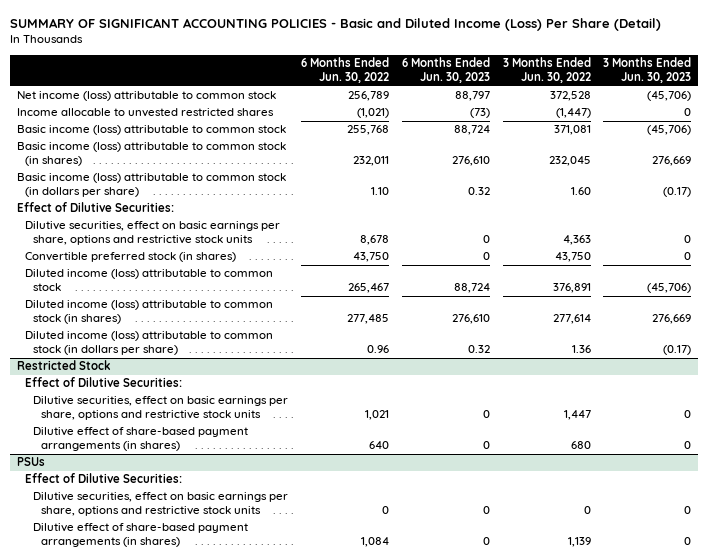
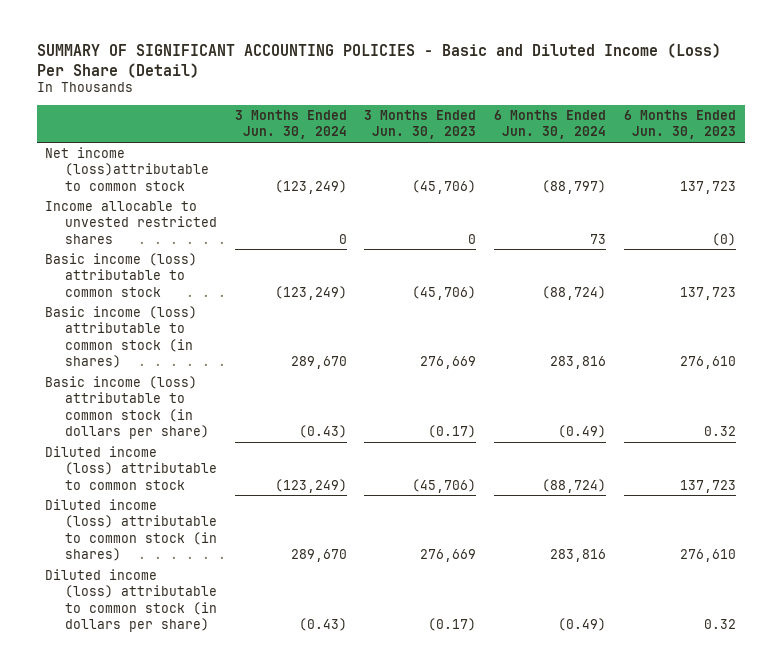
[300,57,389,84] 6 Months Ended Jun. 30, 2022 -> none
[502,57,591,84] 3 Months Ended Jun. 30, 2022 -> none
none -> [234,109,347,140] 3 Months Ended Jun. 30, 2024
none -> [494,109,607,140] 6 Months Ended Jun. 30, 2024
[16,91,276,102] Net income (loss) attributable to common stock -> [45,146,209,191] Net income (loss)attributable to common stock
[454,91,490,102] 88,797 -> [679,180,736,194] 137,723
[469,108,490,119] (73) -> [711,232,736,246] (0)
[453,125,490,136] 88,724 -> [679,286,736,300] 137,723
[16,202,174,213] Effect of Dilutive Securities: -> none
[24,221,280,246] Dilutive securities, effect on basic earnings per share, options and restrictive stock units -> none
[24,252,236,263] Convertible preferred stock (in shares) -> none
[453,283,490,294] 88,724 -> [679,479,736,493] 137,723
[16,360,111,371] Restricted Stock -> none
[24,377,182,388] Effect of Dilutive Securities: -> none
[32,396,288,421] Dilutive securities, effect on basic earnings per share, options and restrictive stock units -> none
[32,427,248,452] Dilutive effect of share-based payment arrangements (in shares) -> none
[16,457,45,467] PSUs -> none
[24,473,182,484] Effect of Dilutive Securities: -> none
[32,492,288,517] Dilutive securities, effect on basic earnings per share, options and restrictive stock units -> none
[32,523,248,548] Dilutive effect of share-based payment arrangements (in shares) -> none

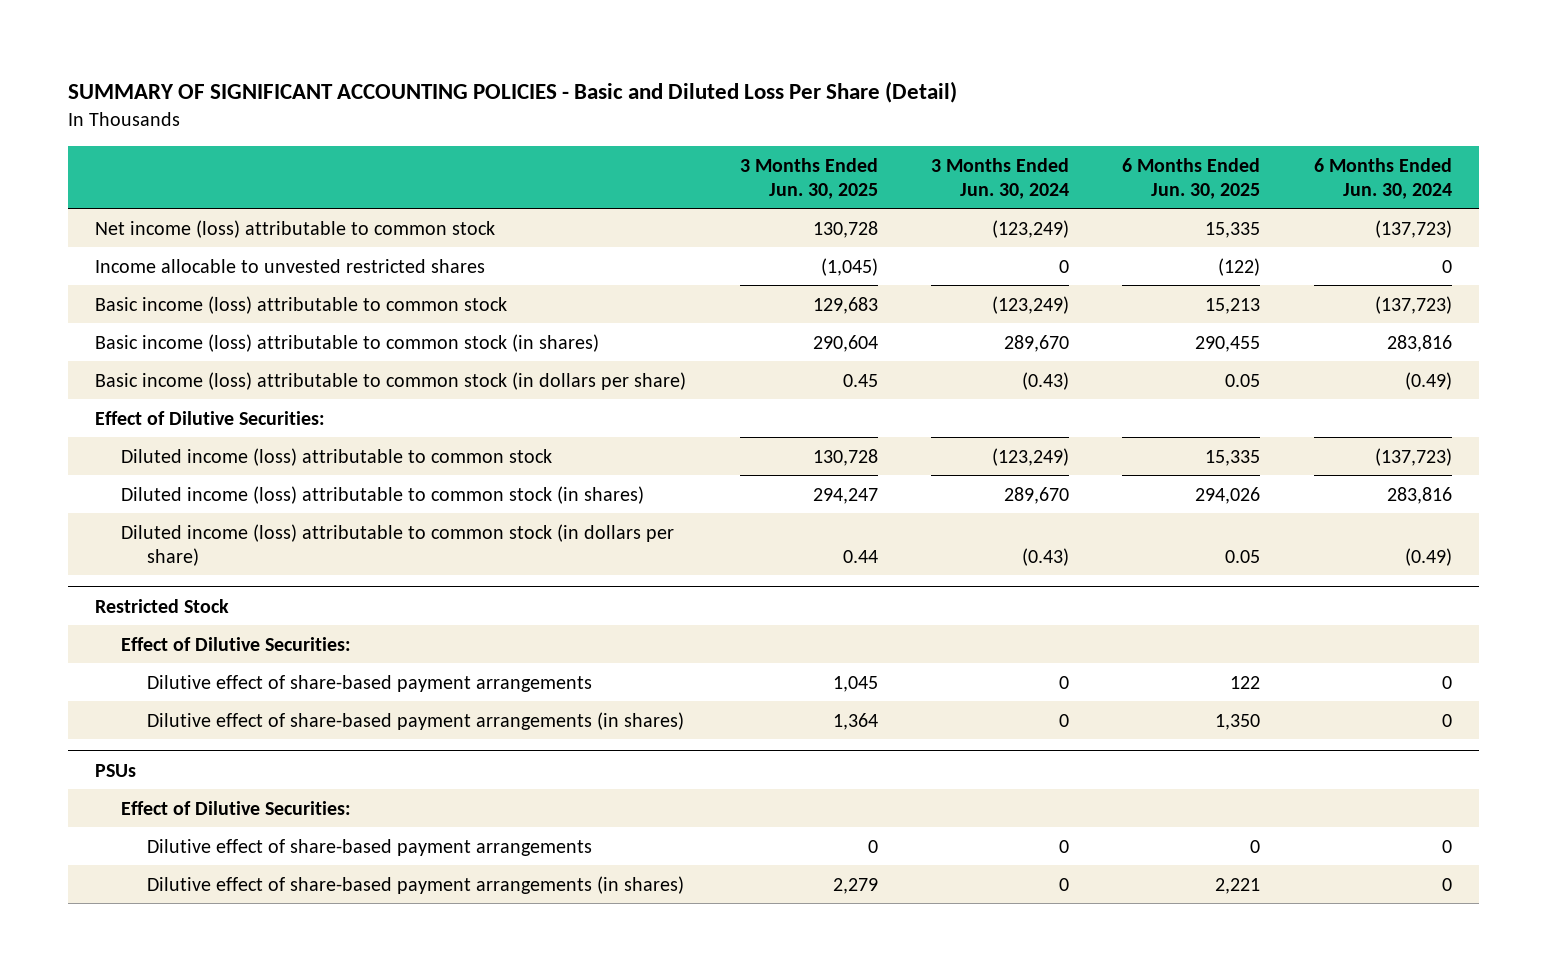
[36,43,721,78] SUMMARY OF SIGNIFICANT ACCOUNTING POLICIES - Basic and Diluted Income (Loss) Per Share (Detail) -> [68,81,958,104] SUMMARY OF SIGNIFICANT ACCOUNTING POLICIES - Basic and Diluted Loss Per Share (Detail)
[364,109,477,140] 3 Months Ended Jun. 30, 2023 -> none
[623,109,736,140] 6 Months Ended Jun. 30, 2023 -> none
none -> [739,157,878,199] 3 Months Ended Jun. 30, 2025
none -> [1122,157,1261,199] 6 Months Ended Jun. 30, 2025
[45,146,209,191] Net income (loss)attributable to common stock -> [95,219,496,238] Net income (loss) attributable to common stock
[542,179,607,194] (88,797) -> [1374,219,1452,238] (137,723)
[590,233,607,244] 73 -> [1441,259,1452,273] 0
[542,285,607,300] (88,724) -> [1374,295,1452,314] (137,723)
none -> [95,410,326,425] Effect of Dilutive Securities:
[542,478,607,493] (88,724) -> [1374,447,1452,466] (137,723)
none -> [95,598,230,613] Restricted Stock
none -> [120,636,351,651] Effect of Dilutive Securities:
none -> [146,674,592,692] Dilutive effect of share-based payment arrangements
none -> [146,711,684,730] Dilutive effect of share-based payment arrangements (in shares)
none -> [95,763,137,777] PSUs
none -> [120,800,351,815] Effect of Dilutive Securities:
none -> [146,838,592,856] Dilutive effect of share-based payment arrangements
none -> [146,875,684,894] Dilutive effect of share-based payment arrangements (in shares)

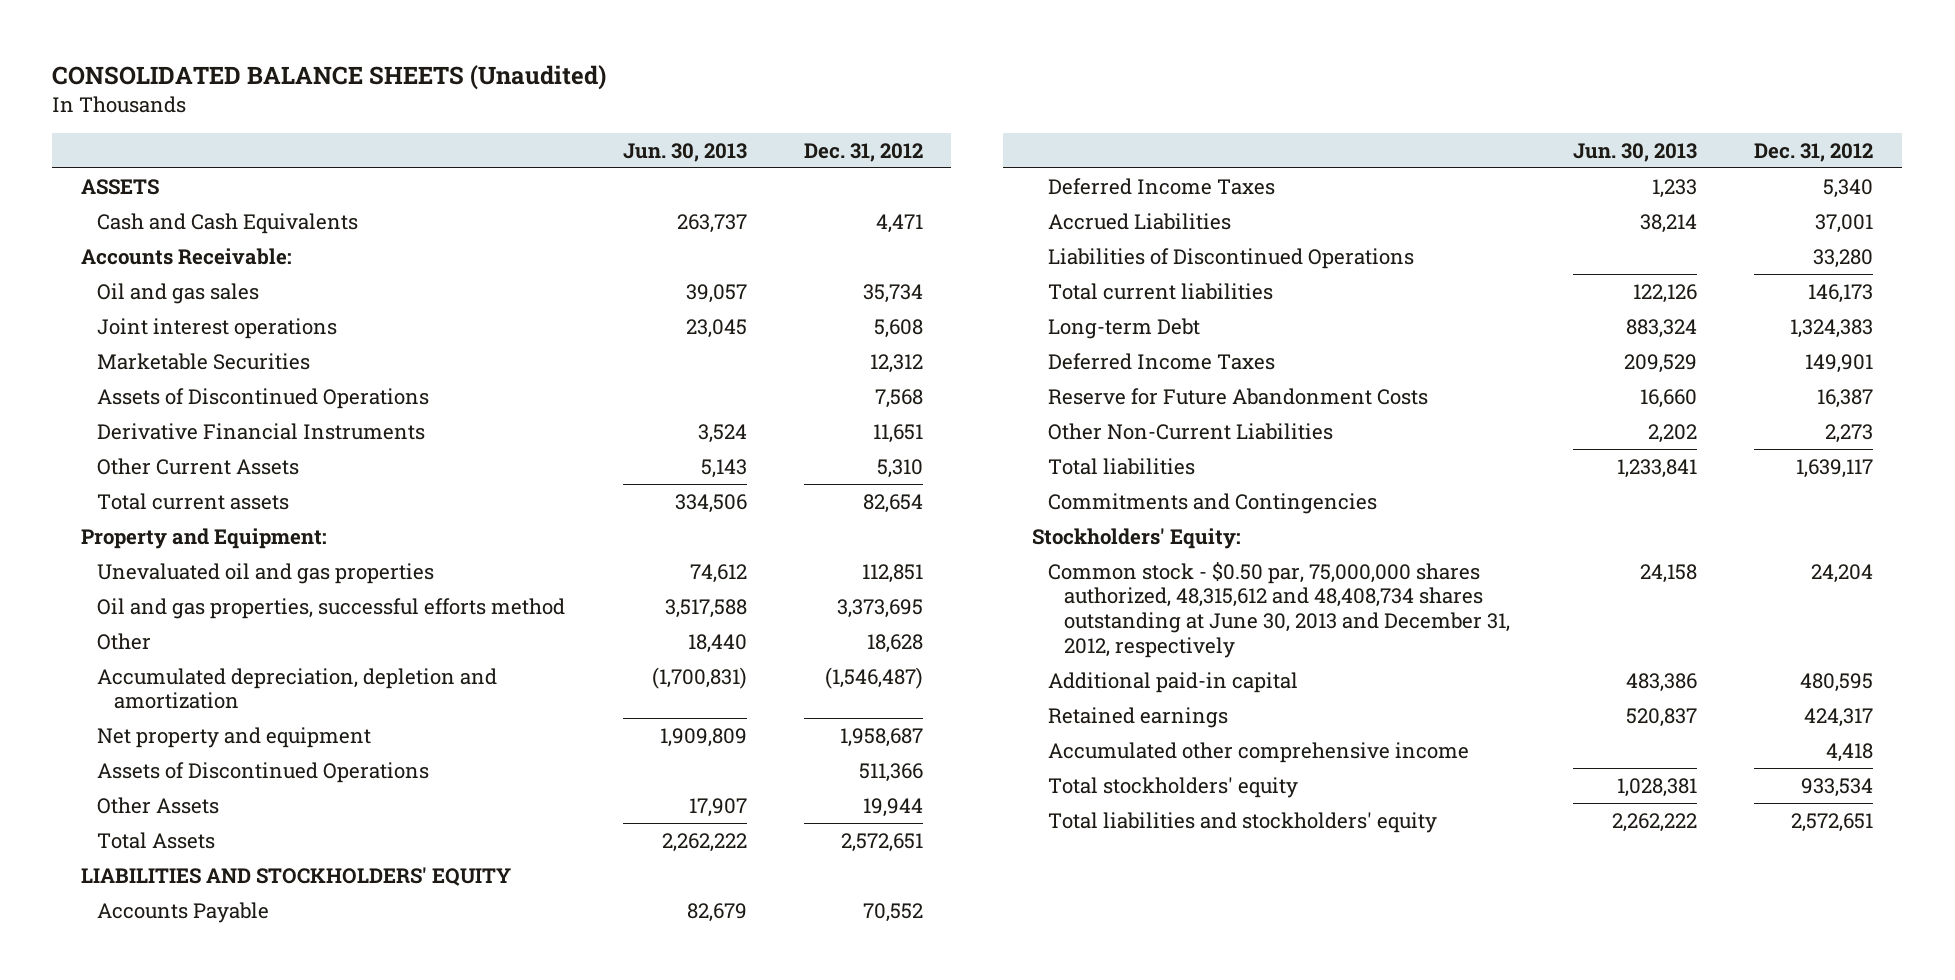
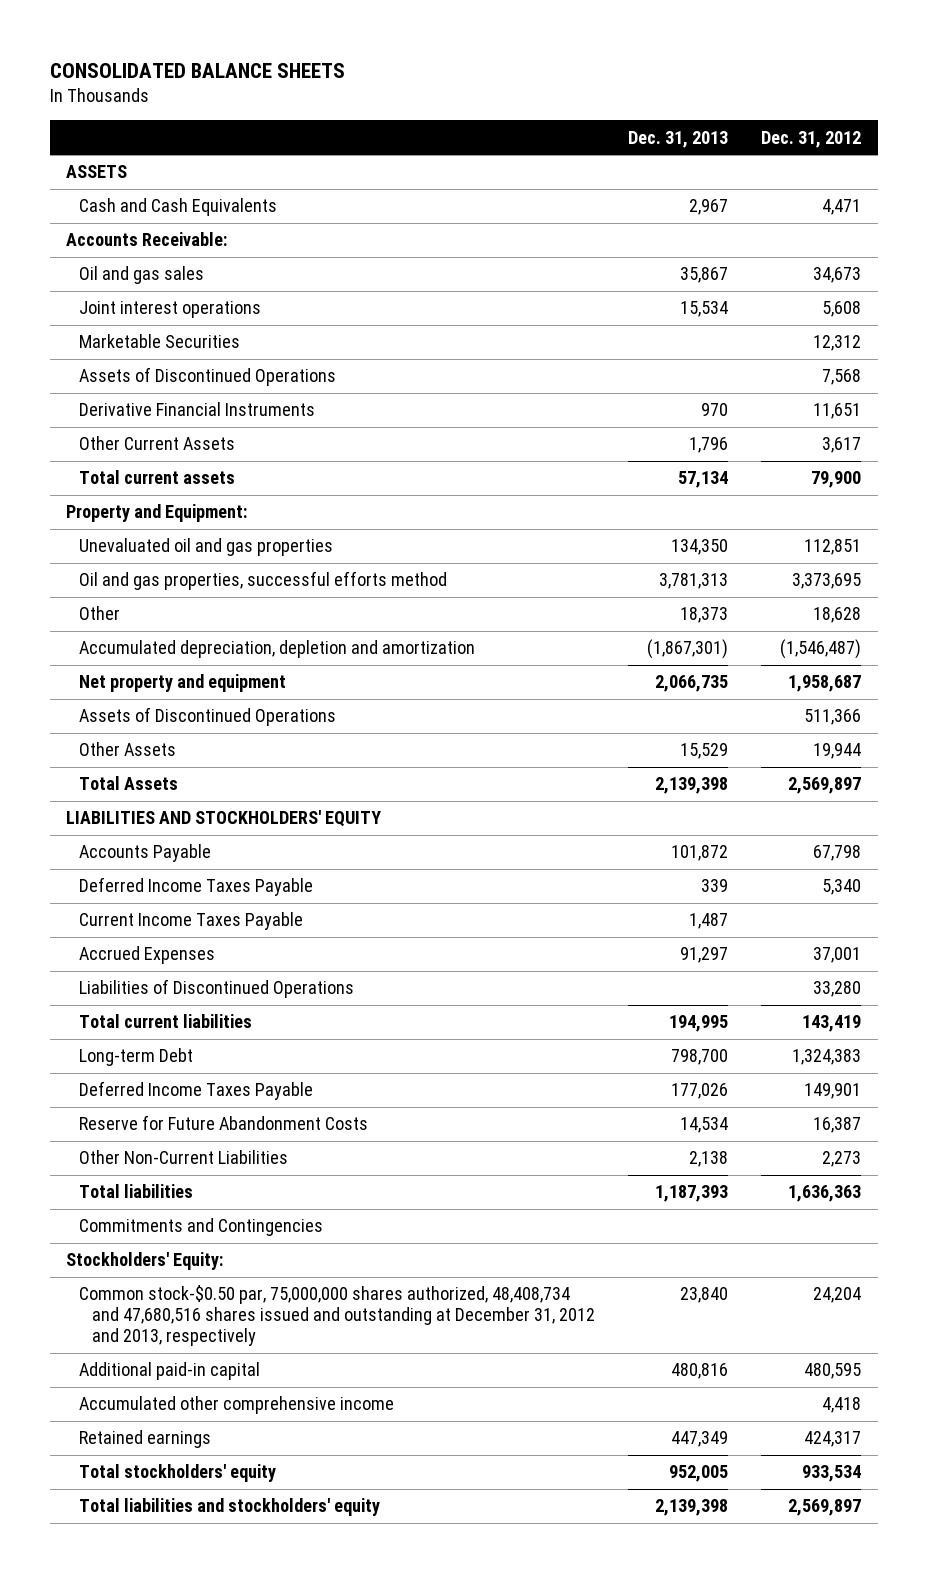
[52,65,607,91] CONSOLIDATED BALANCE SHEETS (Unaudited) -> [49,62,345,78] CONSOLIDATED BALANCE SHEETS
[622,142,747,162] Jun. 30, 2013 -> none
none -> [628,130,729,148] Dec. 31, 2013
[862,283,923,303] 35,734 -> [813,267,862,284] 34,673
[876,458,923,478] 5,310 -> [822,437,862,454] 3,617
[862,493,923,513] 82,654 -> [811,471,862,489] 79,900
[840,832,923,852] 2,572,651 -> [788,777,862,795] 2,569,897
[862,902,923,922] 70,552 -> [813,845,862,862] 67,798
[1047,177,1275,195] Deferred Income Taxes -> [79,877,314,897] Deferred Income Taxes Payable
none -> [79,912,304,931] Current Income Taxes Payable
[1047,212,1231,230] Accrued Liabilities -> [79,946,216,965] Accrued Expenses
[1808,283,1874,303] 146,173 -> [802,1015,862,1033] 143,419
[1047,352,1275,370] Deferred Income Taxes -> [79,1081,314,1101] Deferred Income Taxes Payable
[1796,458,1874,478] 1,639,117 -> [788,1185,862,1203] 1,636,363
[1047,561,1511,658] Common stock - $0.50 par, 75,000,000 shares authorized, 48,315,612 and 48,408,734 shares outstanding at June 30, 2013 and December 31, 2012, respectively -> [79,1285,596,1347] Common stock-$0.50 par, 75,000,000 shares authorized, 48,408,734 and 47,680,516 shares issued and outstanding at December 31, 2012 and 2013, respectively
[1047,706,1228,728] Retained earnings -> [79,1430,212,1449] Retained earnings
[1791,812,1874,832] 2,572,651 -> [788,1499,862,1517] 2,569,897

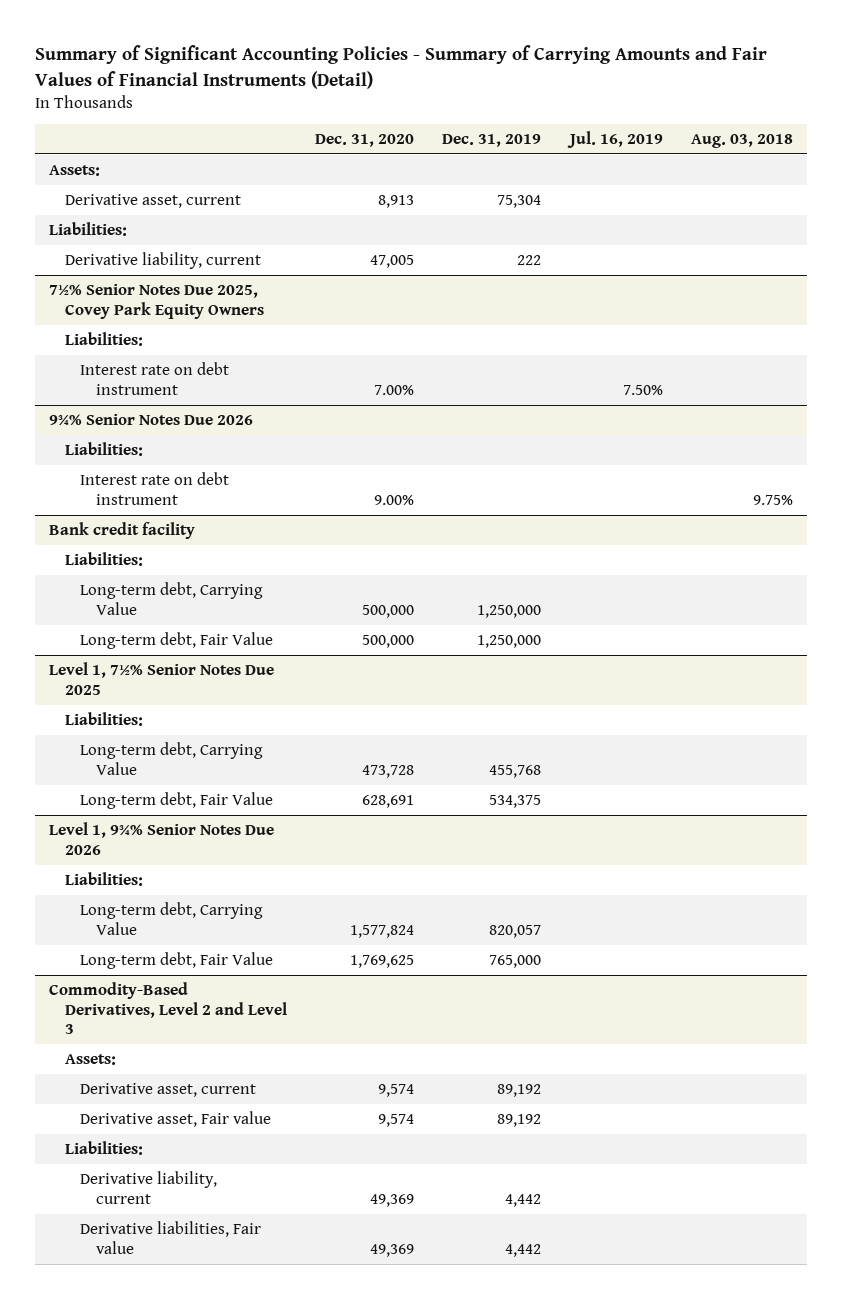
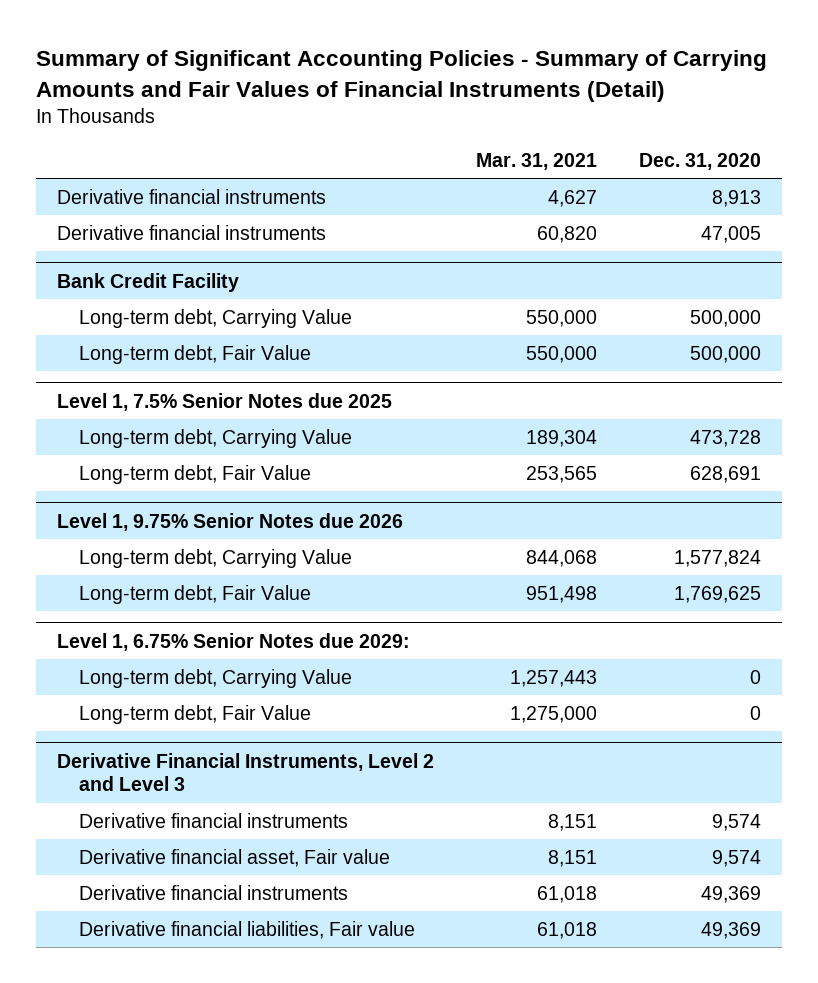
[442,133,542,147] Dec. 31, 2019 -> none
[566,130,663,148] Jul. 16, 2019 -> none
[691,133,794,148] Aug. 03, 2018 -> none
none -> [476,152,598,170] Mar. 31, 2021
[49,165,101,177] Assets: -> none
[49,222,128,237] Liabilities: -> none
[49,284,264,319] 7½% Senior Notes Due 2025, Covey Park Equity Owners -> none
[64,332,143,347] Liabilities: -> none
[80,362,230,395] Interest rate on debt instrument -> none
[49,414,254,426] 9¾% Senior Notes Due 2026 -> none
[64,442,143,457] Liabilities: -> none
[80,472,230,505] Interest rate on debt instrument -> none
[64,552,143,567] Liabilities: -> none
[64,194,241,209] Derivative asset, current -> [57,188,327,204] Derivative financial instruments
[64,252,261,270] Derivative liability, current -> [57,224,327,240] Derivative financial instruments
[49,522,196,540] Bank credit facility -> [57,272,240,292] Bank Credit Facility
[64,712,143,727] Liabilities: -> none
[49,662,275,695] Level 1, 7½% Senior Notes Due 2025 -> [57,392,393,411] Level 1, 7.5% Senior Notes due 2025
[64,872,143,887] Liabilities: -> none
[49,822,275,855] Level 1, 9¾% Senior Notes Due 2026 -> [57,512,404,531] Level 1, 9.75% Senior Notes due 2026
[49,982,287,1035] Commodity-Based Derivatives, Level 2 and Level 3 -> none
[64,1054,116,1066] Assets: -> none
[64,1141,143,1156] Liabilities: -> none
none -> [57,632,411,651] Level 1, 6.75% Senior Notes due 2029:
none -> [79,668,353,688] Long-term debt, Carrying Value
none -> [79,704,312,724] Long-term debt, Fair Value
none -> [57,752,435,792] Derivative Financial Instruments, Level 2 and Level 3
[80,1083,257,1098] Derivative asset, current -> [79,812,349,828] Derivative financial instruments
[80,1111,272,1128] Derivative asset, Fair value -> [79,848,391,867] Derivative financial asset, Fair value
[80,1171,218,1204] Derivative liability, current -> [79,884,349,900] Derivative financial instruments
[80,1221,262,1254] Derivative liabilities, Fair value -> [79,920,416,939] Derivative financial liabilities, Fair value

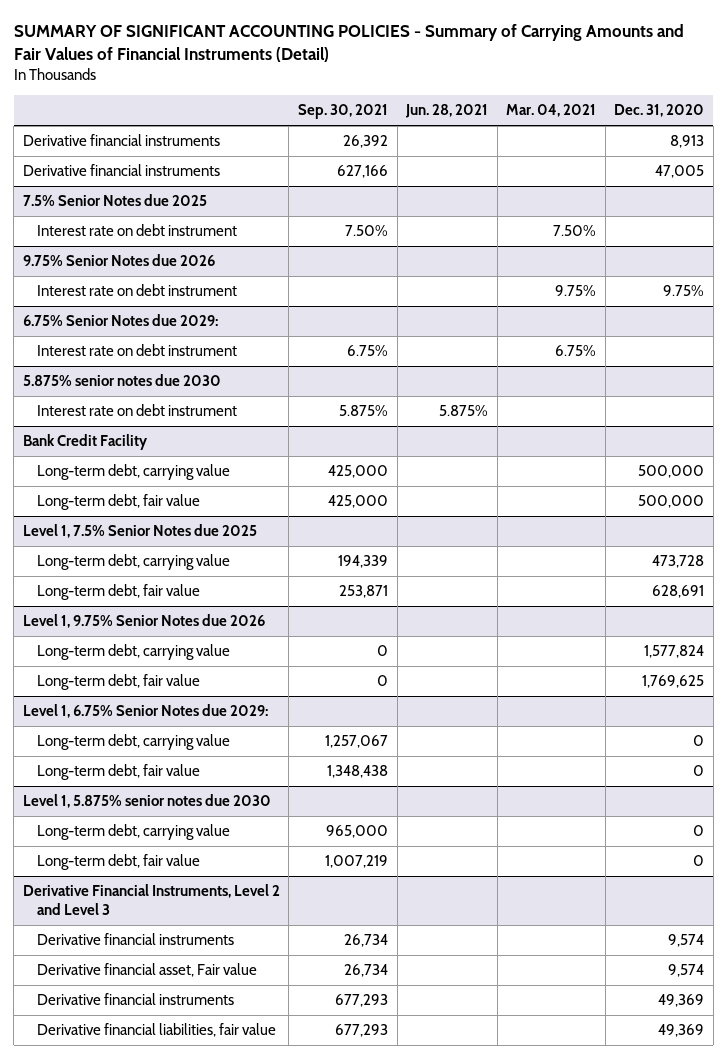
[36,50,768,102] Summary of Significant Accounting Policies - Summary of Carrying Amounts and Fair Values of Financial Instruments (Detail) -> [13,24,684,63] SUMMARY OF SIGNIFICANT ACCOUNTING POLICIES - Summary of Carrying Amounts and Fair Values of Financial Instruments (Detail)
[476,152,598,170] Mar. 31, 2021 -> none
none -> [297,104,388,120] Sep. 30, 2021
none -> [405,104,489,119] Jun. 28, 2021
none -> [506,104,597,118] Mar. 04, 2021
none -> [22,194,207,207] 7.5% Senior Notes due 2025
none -> [37,224,238,237] Interest rate on debt instrument
none -> [22,254,215,267] 9.75% Senior Notes due 2026
none -> [37,284,238,297] Interest rate on debt instrument
none -> [22,314,218,327] 6.75% Senior Notes due 2029:
none -> [37,344,238,357] Interest rate on debt instrument
none -> [22,374,221,387] 5.875% senior notes due 2030
none -> [37,404,238,417] Interest rate on debt instrument
[79,308,353,328] Long-term debt, Carrying Value -> [37,464,231,481] Long-term debt, carrying value
[79,344,312,364] Long-term debt, Fair Value -> [37,494,201,511] Long-term debt, fair value
[79,428,353,448] Long-term debt, Carrying Value -> [37,554,231,571] Long-term debt, carrying value
[79,464,312,484] Long-term debt, Fair Value -> [37,584,201,601] Long-term debt, fair value
[79,548,353,568] Long-term debt, Carrying Value -> [37,644,231,661] Long-term debt, carrying value
[79,584,312,604] Long-term debt, Fair Value -> [37,674,201,691] Long-term debt, fair value
[79,668,353,688] Long-term debt, Carrying Value -> [37,734,231,751] Long-term debt, carrying value
[79,704,312,724] Long-term debt, Fair Value -> [37,764,201,781] Long-term debt, fair value
none -> [22,794,271,809] Level 1, 5.875% senior notes due 2030
none -> [37,824,231,841] Long-term debt, carrying value
none -> [37,854,201,871] Long-term debt, fair value
[79,920,416,939] Derivative financial liabilities, Fair value -> [37,1023,277,1038] Derivative financial liabilities, fair value

